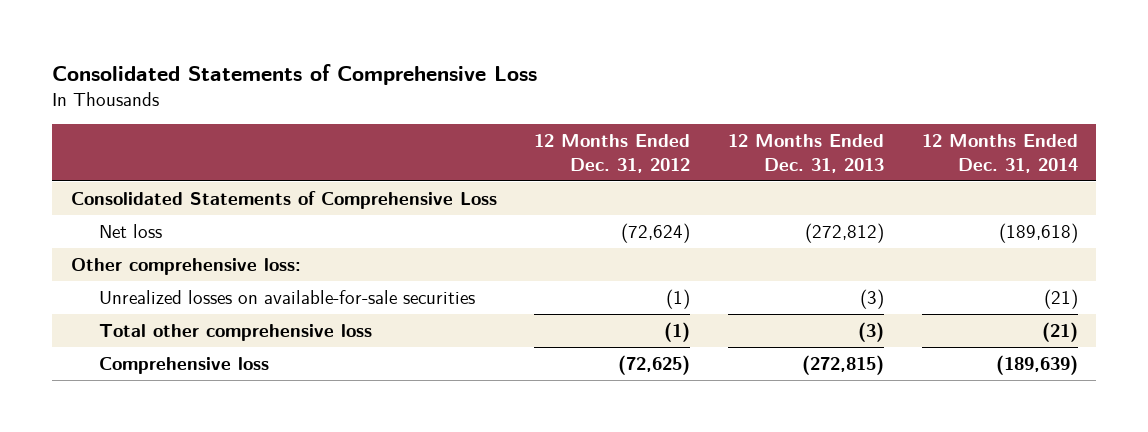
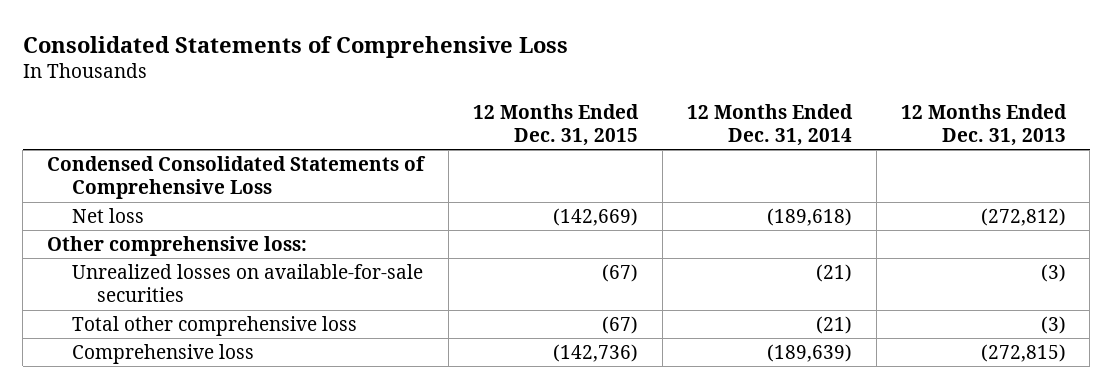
[534,134,691,173] 12 Months Ended Dec. 31, 2012 -> none
none -> [473,103,640,147] 12 Months Ended Dec. 31, 2015
[70,190,497,209] Consolidated Statements of Comprehensive Loss -> [47,156,427,200] Condensed Consolidated Statements of Comprehensive Loss

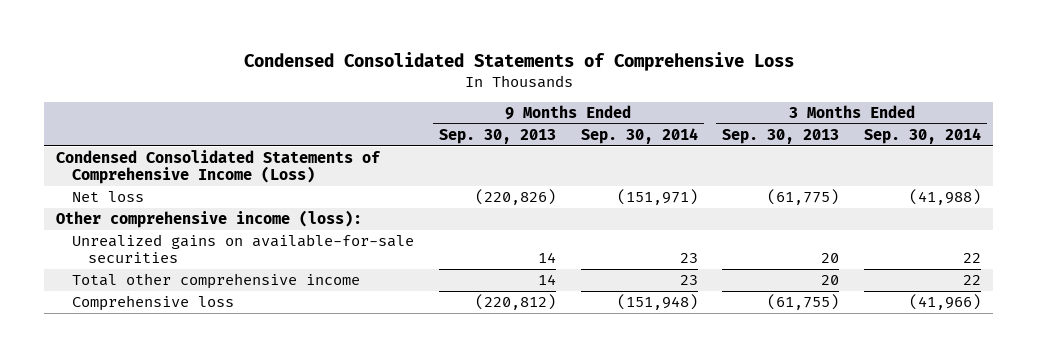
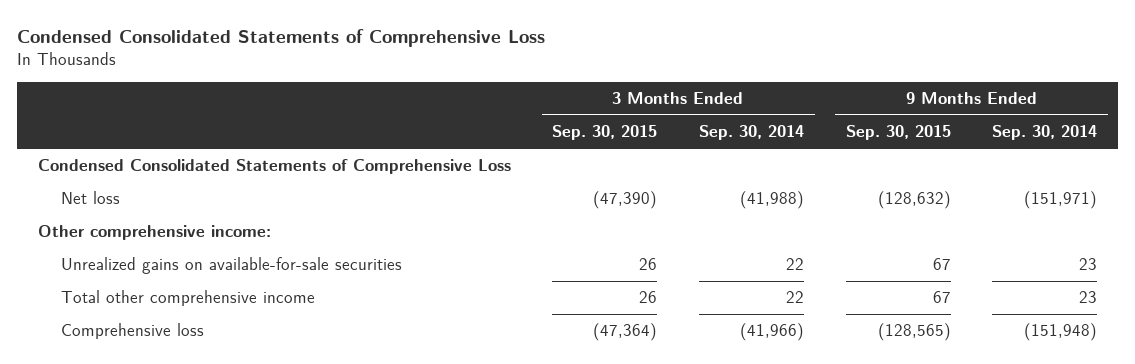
[438,129,556,145] Sep. 30, 2013 -> none
[722,129,840,145] Sep. 30, 2013 -> none
none -> [552,125,658,141] Sep. 30, 2015
none -> [845,125,951,141] Sep. 30, 2015
[56,150,382,185] Condensed Consolidated Statements of Comprehensive Income (Loss) -> [37,159,511,175] Condensed Consolidated Statements of Comprehensive Loss
[56,210,363,229] Other comprehensive income (loss): -> [37,225,271,241] Other comprehensive income:

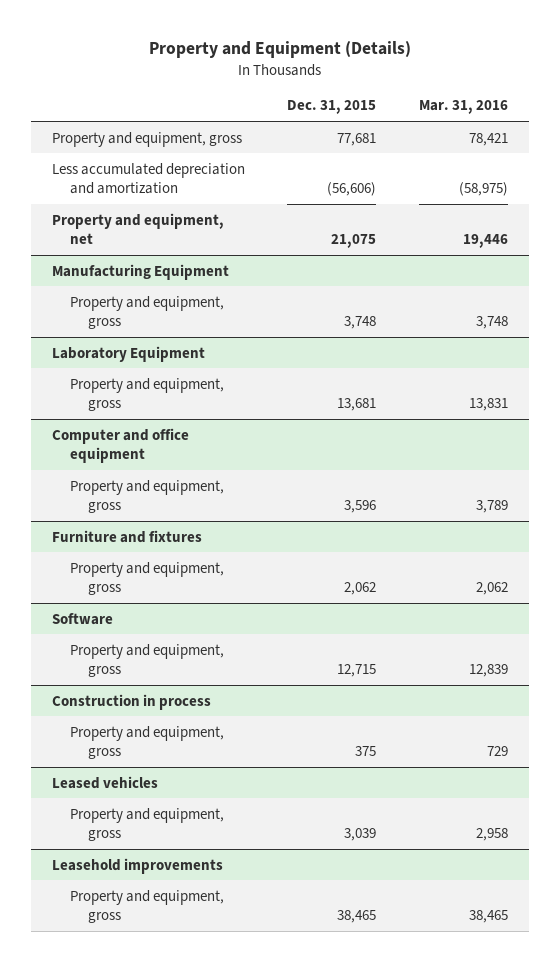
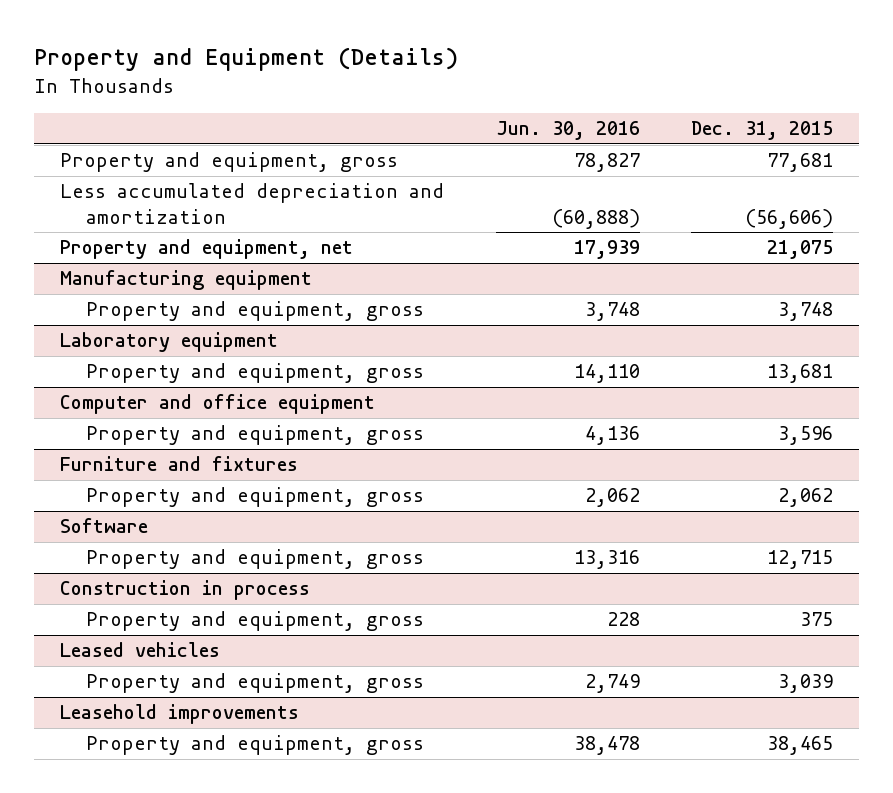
[418,100,508,115] Mar. 31, 2016 -> none
none -> [495,121,640,141] Jun. 30, 2016
[52,263,230,280] Manufacturing Equipment -> [59,270,312,291] Manufacturing equipment
[52,345,206,362] Laboratory Equipment -> [59,332,278,353] Laboratory equipment

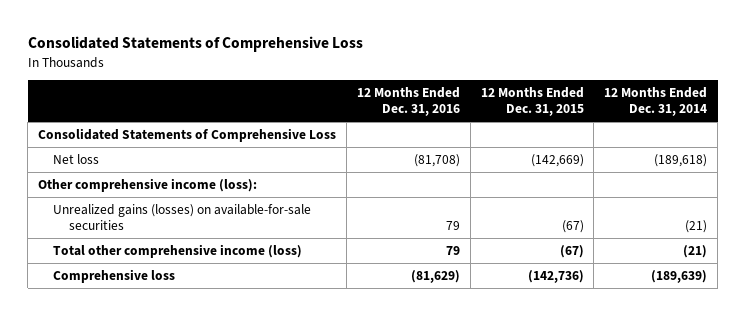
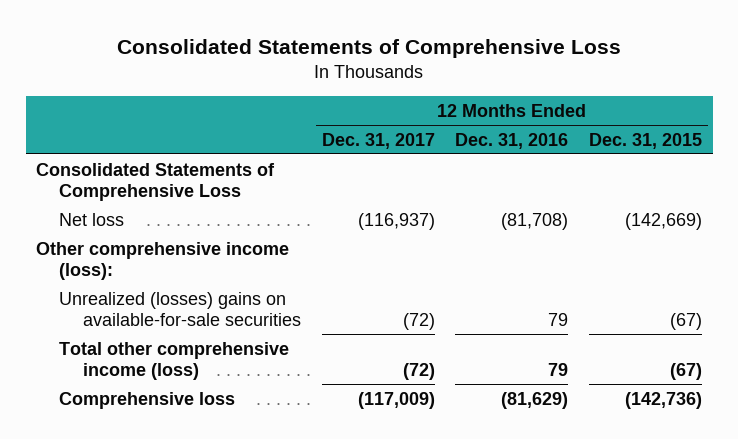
[604,87,708,116] 12 Months Ended Dec. 31, 2014 -> none
none -> [321,132,435,149] Dec. 31, 2017
[53,204,312,230] Unrealized gains (losses) on available-for-sale securities -> [59,291,301,327] Unrealized (losses) gains on available-for-sale securities

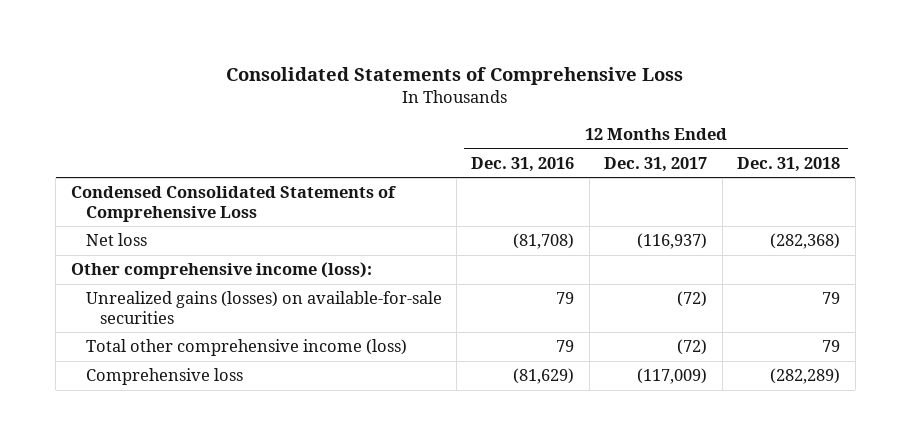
[589,132,703,149] Dec. 31, 2015 -> none
none -> [737,156,841,172] Dec. 31, 2018
[36,162,276,202] Consolidated Statements of Comprehensive Loss -> [70,186,396,222] Condensed Consolidated Statements of Comprehensive Loss
[59,291,301,327] Unrealized (losses) gains on available-for-sale securities -> [85,291,442,324] Unrealized gains (losses) on available-for-sale securities

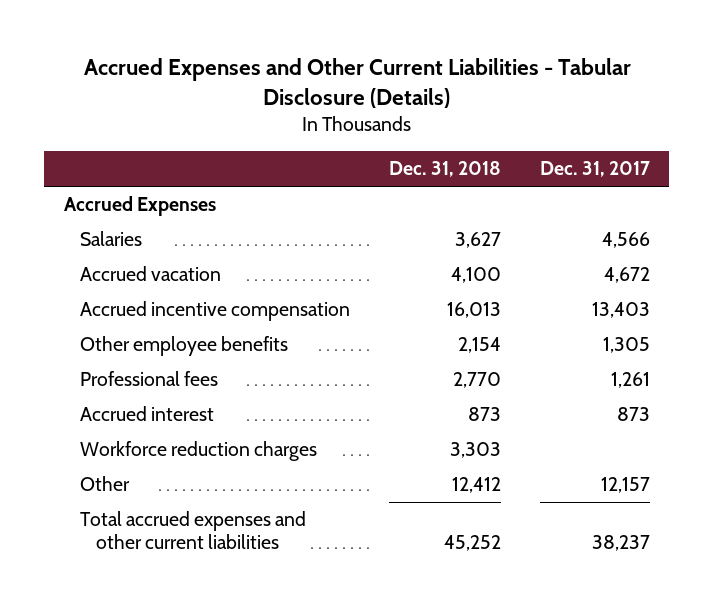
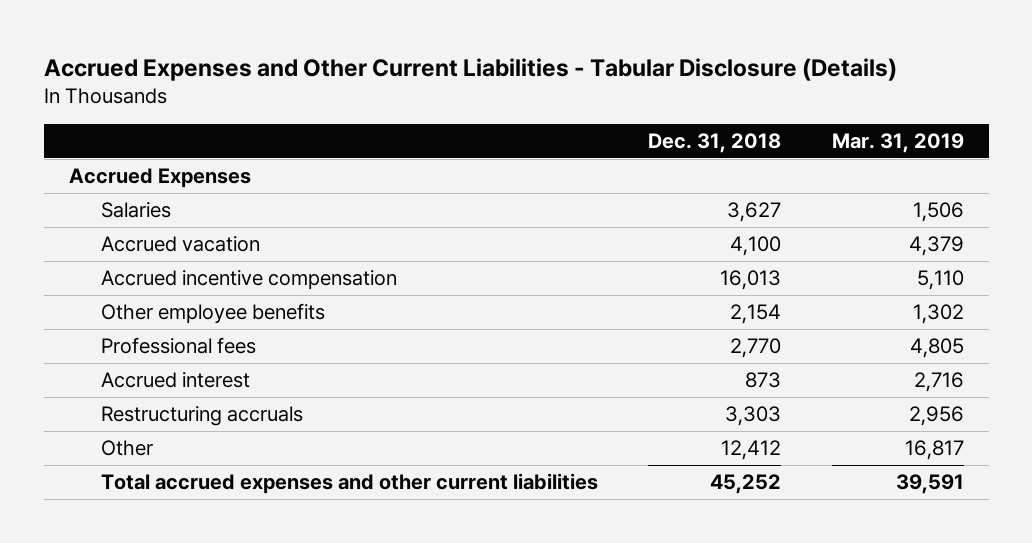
[539,161,650,178] Dec. 31, 2017 -> none
none -> [831,133,964,154] Mar. 31, 2019
[80,441,318,462] Workforce reduction charges -> [100,406,303,427] Restructuring accruals

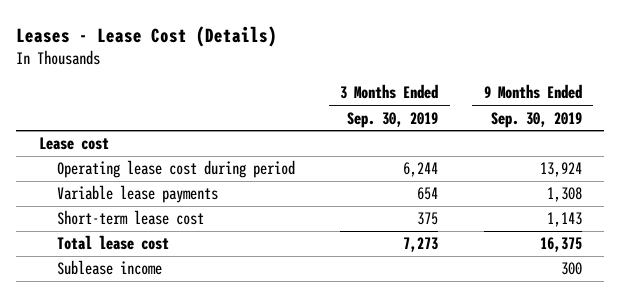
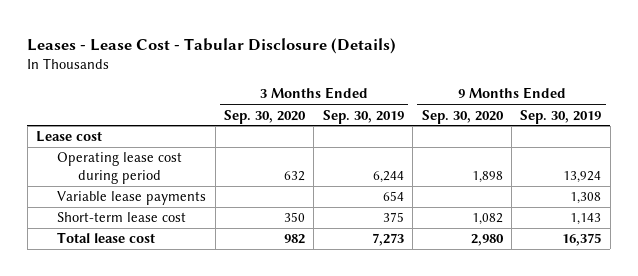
[16,25,278,47] Leases - Lease Cost (Details) -> [27,37,397,54] Leases - Lease Cost - Tabular Disclosure (Details)
none -> [224,109,307,124] Sep. 30, 2020
none -> [421,109,504,124] Sep. 30, 2020
[56,260,162,276] Sublease income -> none

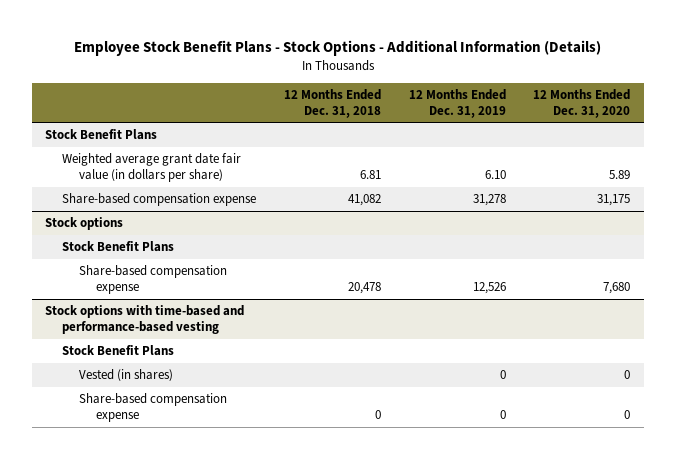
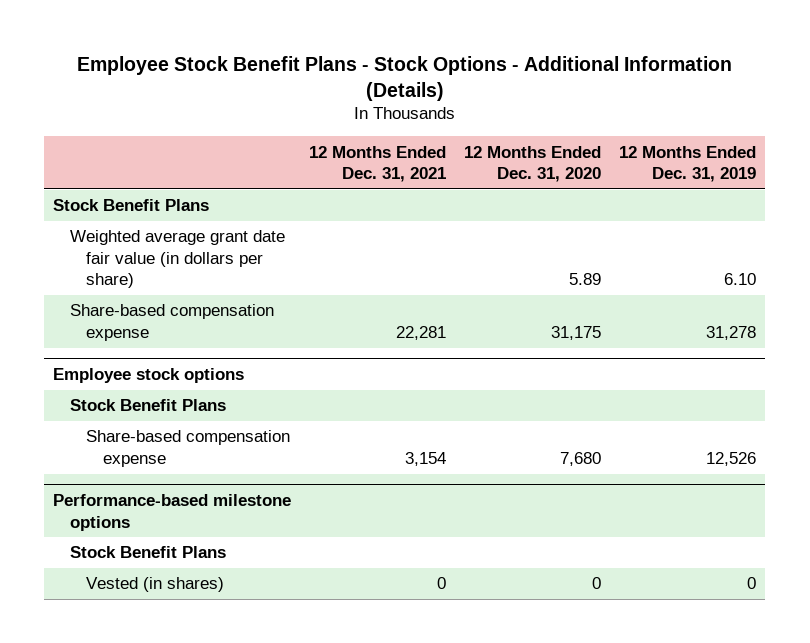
[283,88,381,118] 12 Months Ended Dec. 31, 2018 -> none
none -> [309,145,447,183] 12 Months Ended Dec. 31, 2021
[45,217,124,231] Stock options -> [53,368,245,384] Employee stock options
[45,305,245,335] Stock options with time-based and performance-based vesting -> [53,494,292,531] Performance-based milestone options
[79,393,228,423] Share-based compensation expense -> none

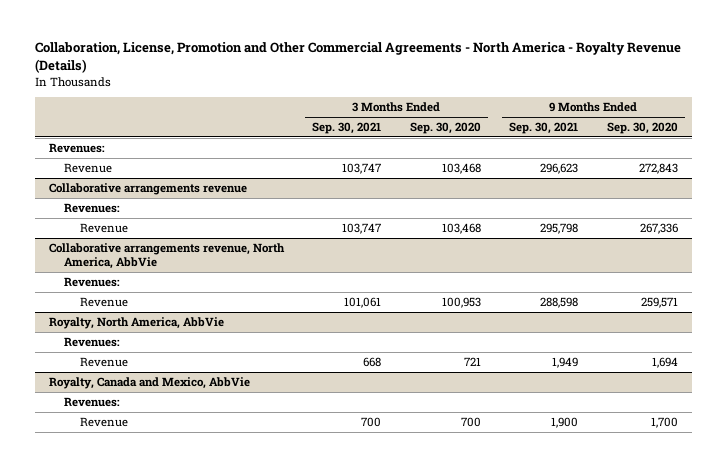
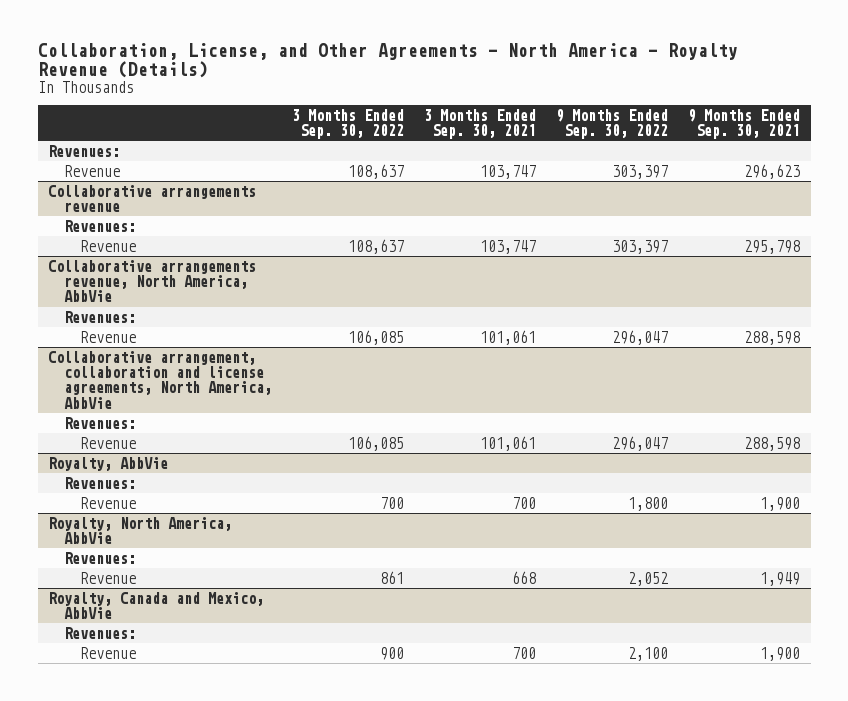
[34,42,681,74] Collaboration, License, Promotion and Other Commercial Agreements - North America - Royalty Revenue (Details) -> [37,42,738,79] Collaboration, License, and Other Agreements - North America - Royalty Revenue (Details)
[409,122,481,135] Sep. 30, 2020 -> none
[606,122,678,135] Sep. 30, 2020 -> none
none -> [291,108,404,140] 3 Months Ended Sep. 30, 2022
none -> [556,108,669,140] 9 Months Ended Sep. 30, 2022
none -> [47,350,272,409] Collaborative arrangement, collaboration and license agreements, North America, AbbVie
none -> [63,416,136,429] Revenues:
none -> [79,436,136,449] Revenue
none -> [47,456,168,471] Royalty, AbbVie
none -> [63,476,136,489] Revenues:
none -> [79,496,136,509] Revenue

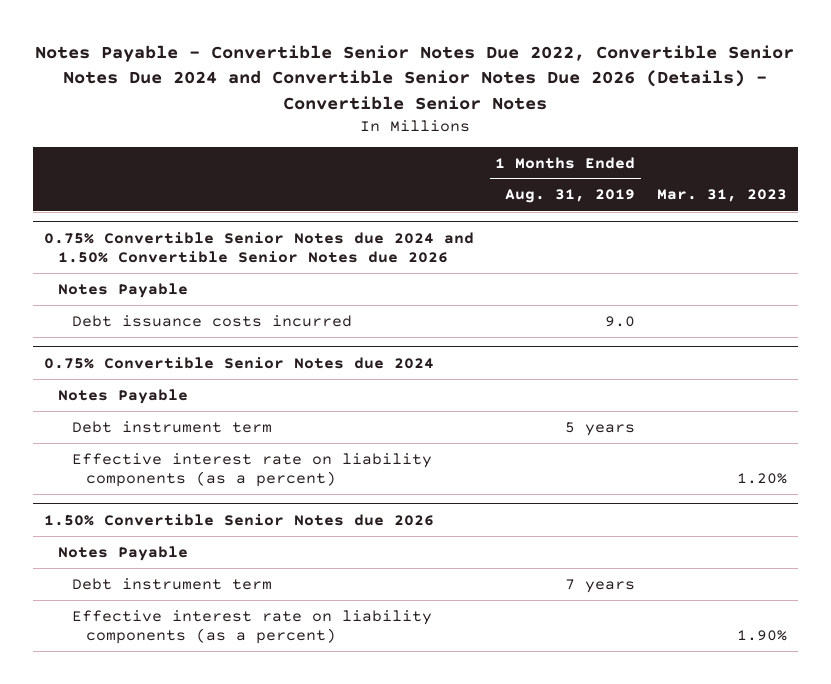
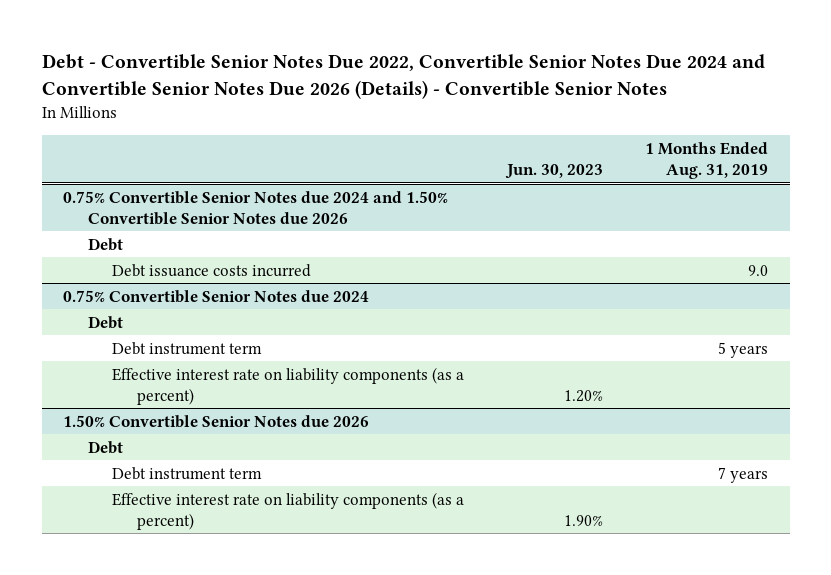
[35,45,795,110] Notes Payable - Convertible Senior Notes Due 2022, Convertible Senior Notes Due 2024 and Convertible Senior Notes Due 2026 (Details) - Convertible Senior Notes -> [41,54,765,99] Debt - Convertible Senior Notes Due 2022, Convertible Senior Notes Due 2024 and Convertible Senior Notes Due 2026 (Details) - Convertible Senior Notes
[657,189,788,203] Mar. 31, 2023 -> none
none -> [504,164,603,180] Jun. 30, 2023
[57,282,188,298] Notes Payable -> [87,237,123,251] Debt
[57,388,188,404] Notes Payable -> [87,315,123,329] Debt
[57,545,188,561] Notes Payable -> [87,440,123,454] Debt

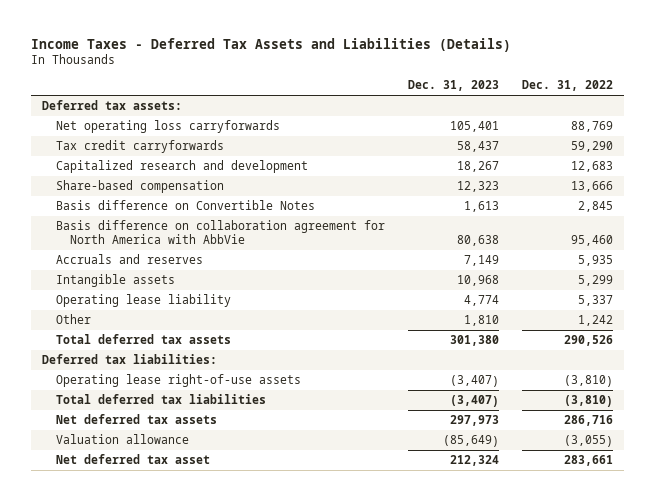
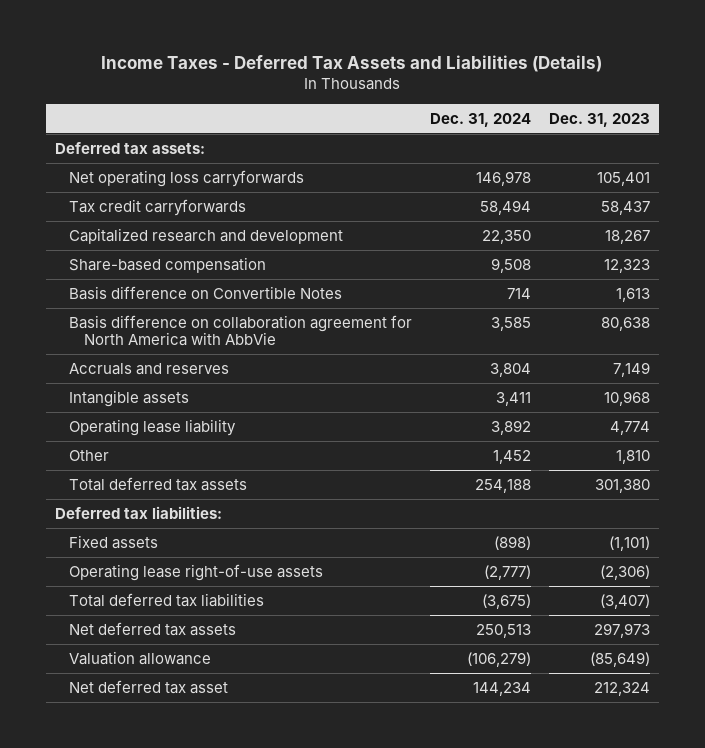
[521,80,613,92] Dec. 31, 2022 -> none
none -> [430,112,532,127] Dec. 31, 2024
none -> [69,534,159,549] Fixed assets
[450,374,500,387] (3,407) -> [600,564,651,580] (2,306)

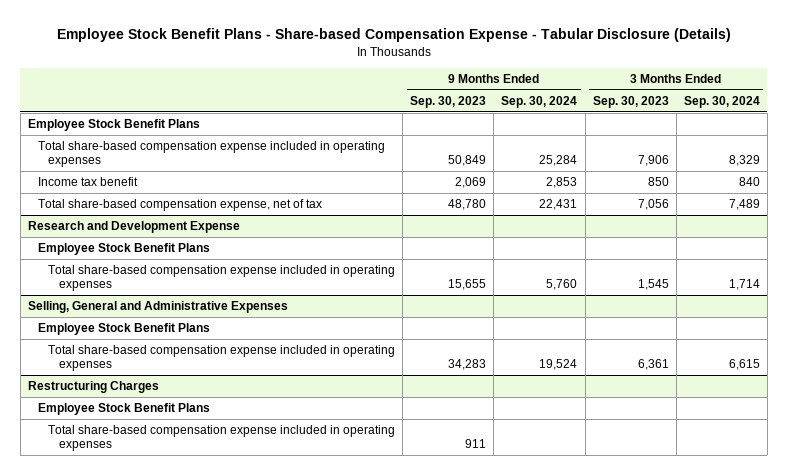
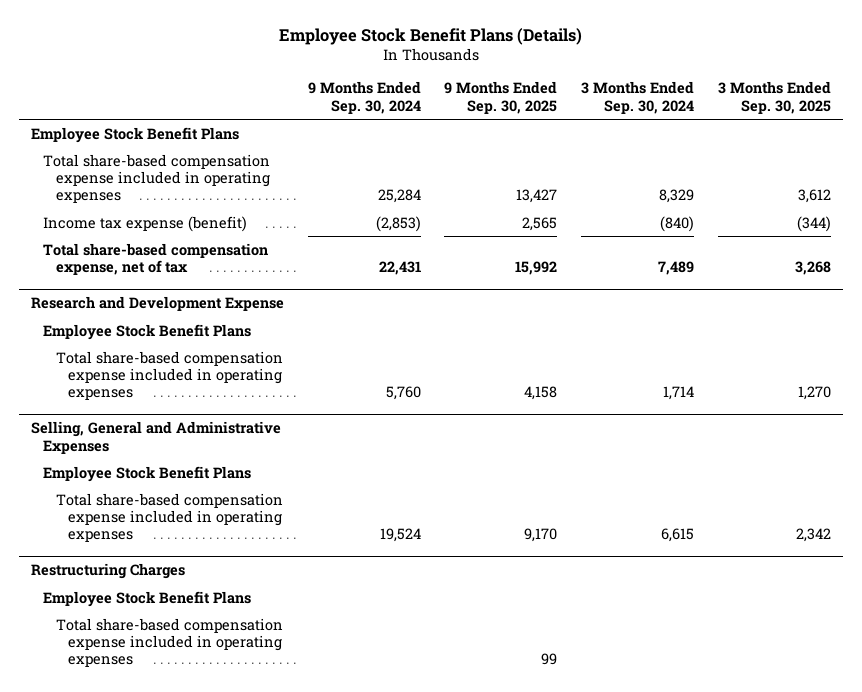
[56,28,731,43] Employee Stock Benefit Plans - Share-based Compensation Expense - Tabular Disclosure (Details) -> [278,27,582,45] Employee Stock Benefit Plans (Details)
[410,96,487,109] Sep. 30, 2023 -> none
[592,96,669,109] Sep. 30, 2023 -> none
none -> [444,81,558,114] 9 Months Ended Sep. 30, 2025
none -> [718,81,832,114] 3 Months Ended Sep. 30, 2025
[38,177,139,187] Income tax benefit -> [43,215,248,232] Income tax expense (benefit)
[546,177,578,189] 2,853 -> [375,215,421,232] (2,853)
[738,177,760,187] 840 -> [660,215,695,232] (840)

